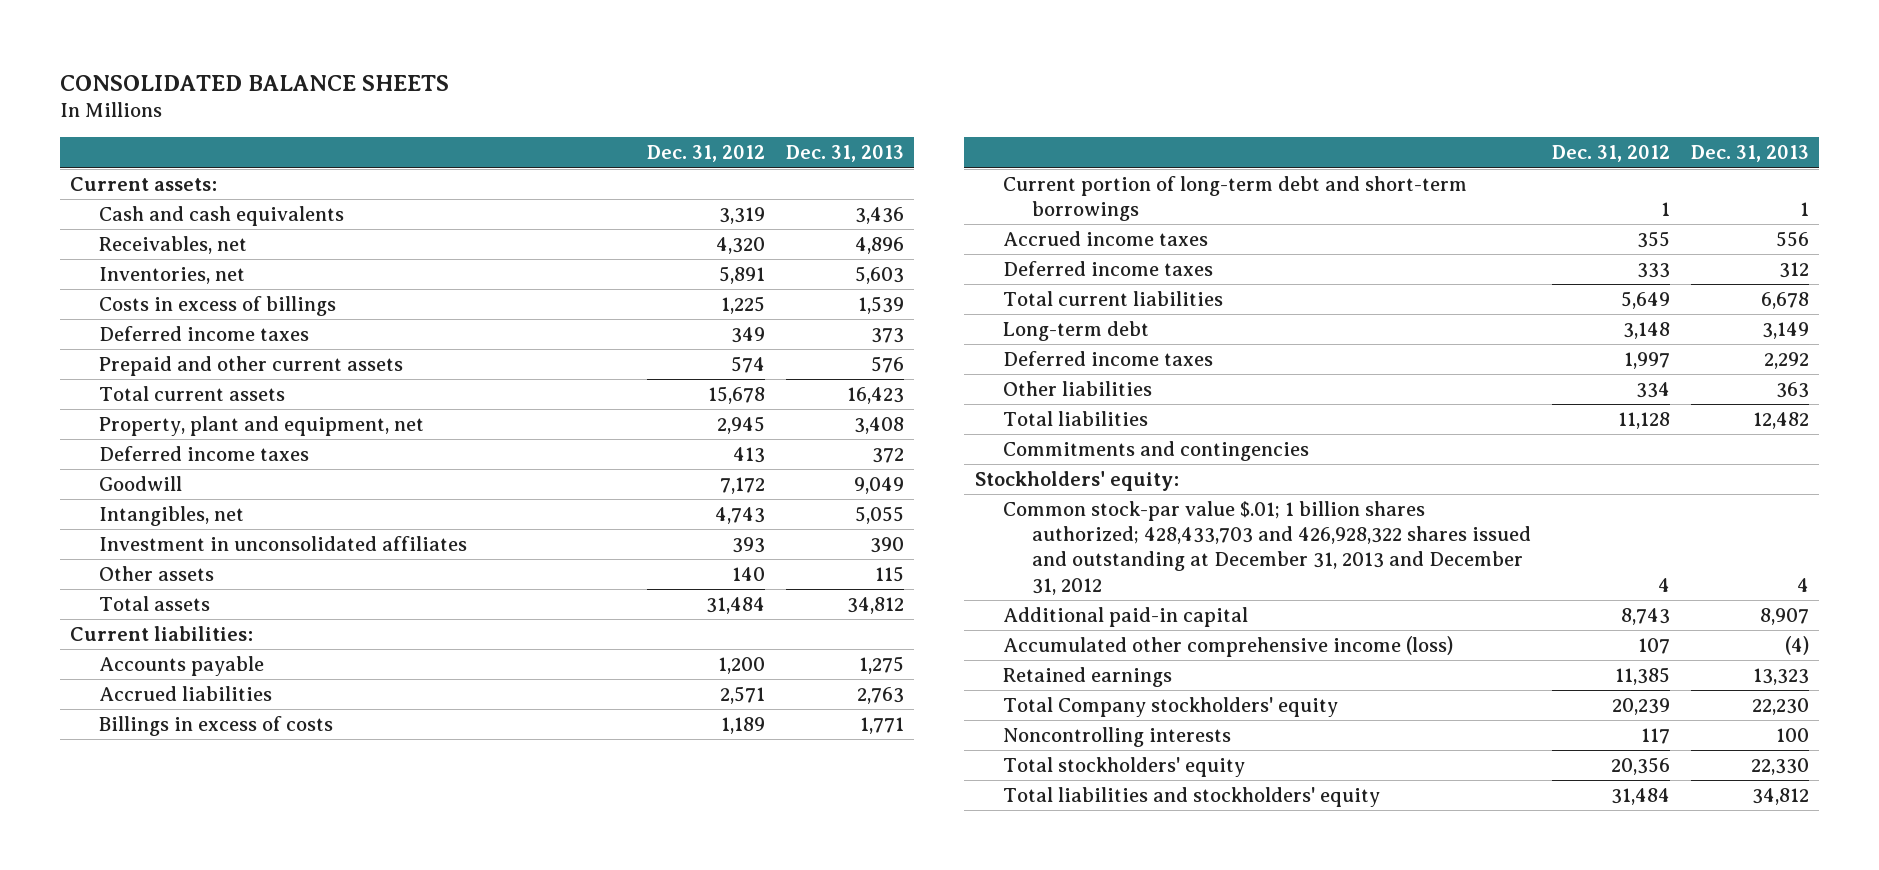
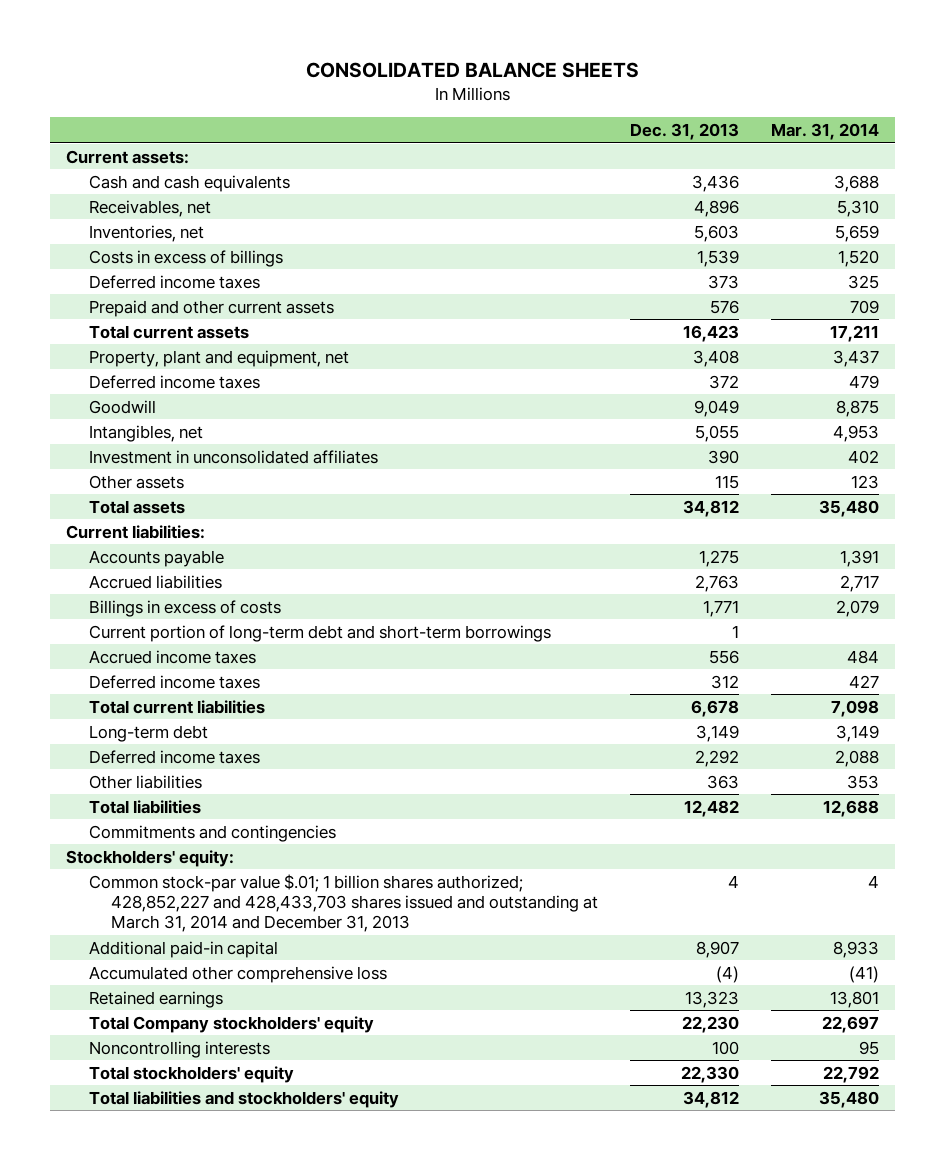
[647,145,766,163] Dec. 31, 2012 -> none
none -> [771,123,880,141] Mar. 31, 2014
[1003,500,1532,595] Common stock-par value $.01; 1 billion shares authorized; 428,433,703 and 426,928,322 shares issued and outstanding at December 31, 2013 and December 31, 2012 -> [88,873,599,933] Common stock-par value $.01; 1 billion shares authorized; 428,852,227 and 428,433,703 shares issued and outstanding at March 31, 2014 and December 31, 2013
[1003,635,1454,657] Accumulated other comprehensive income (loss) -> [88,965,387,983] Accumulated other comprehensive loss

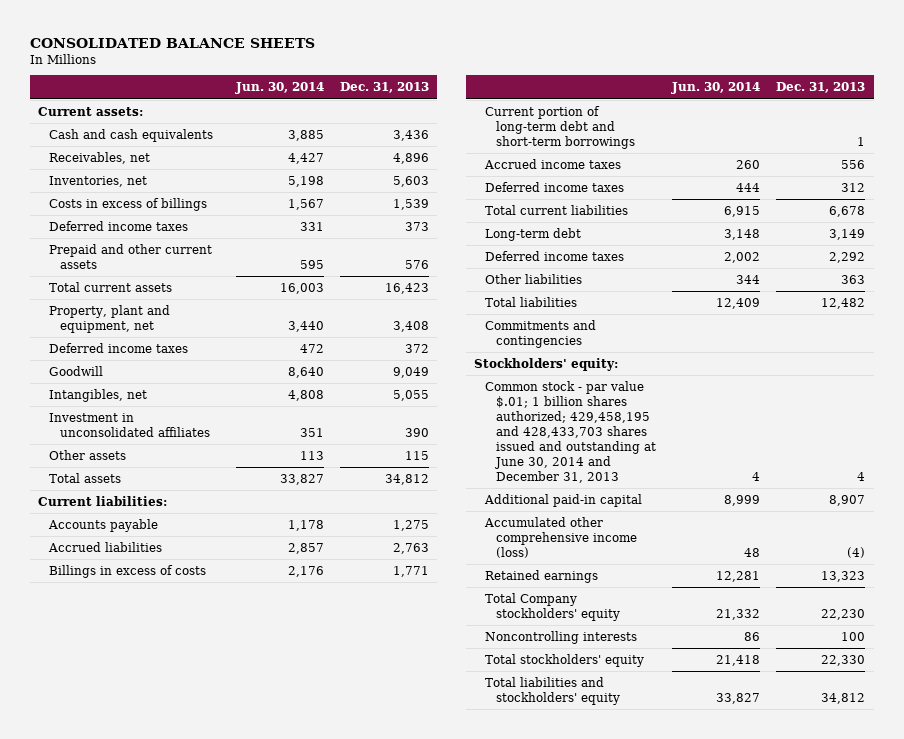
[771,123,880,141] Mar. 31, 2014 -> none
none -> [235,82,325,95] Jun. 30, 2014
[88,873,599,933] Common stock-par value $.01; 1 billion shares authorized; 428,852,227 and 428,433,703 shares issued and outstanding at March 31, 2014 and December 31, 2013 -> [485,380,657,483] Common stock - par value $.01; 1 billion shares authorized; 429,458,195 and 428,433,703 shares issued and outstanding at June 30, 2014 and December 31, 2013
[88,965,387,983] Accumulated other comprehensive loss -> [484,516,638,558] Accumulated other comprehensive income (loss)

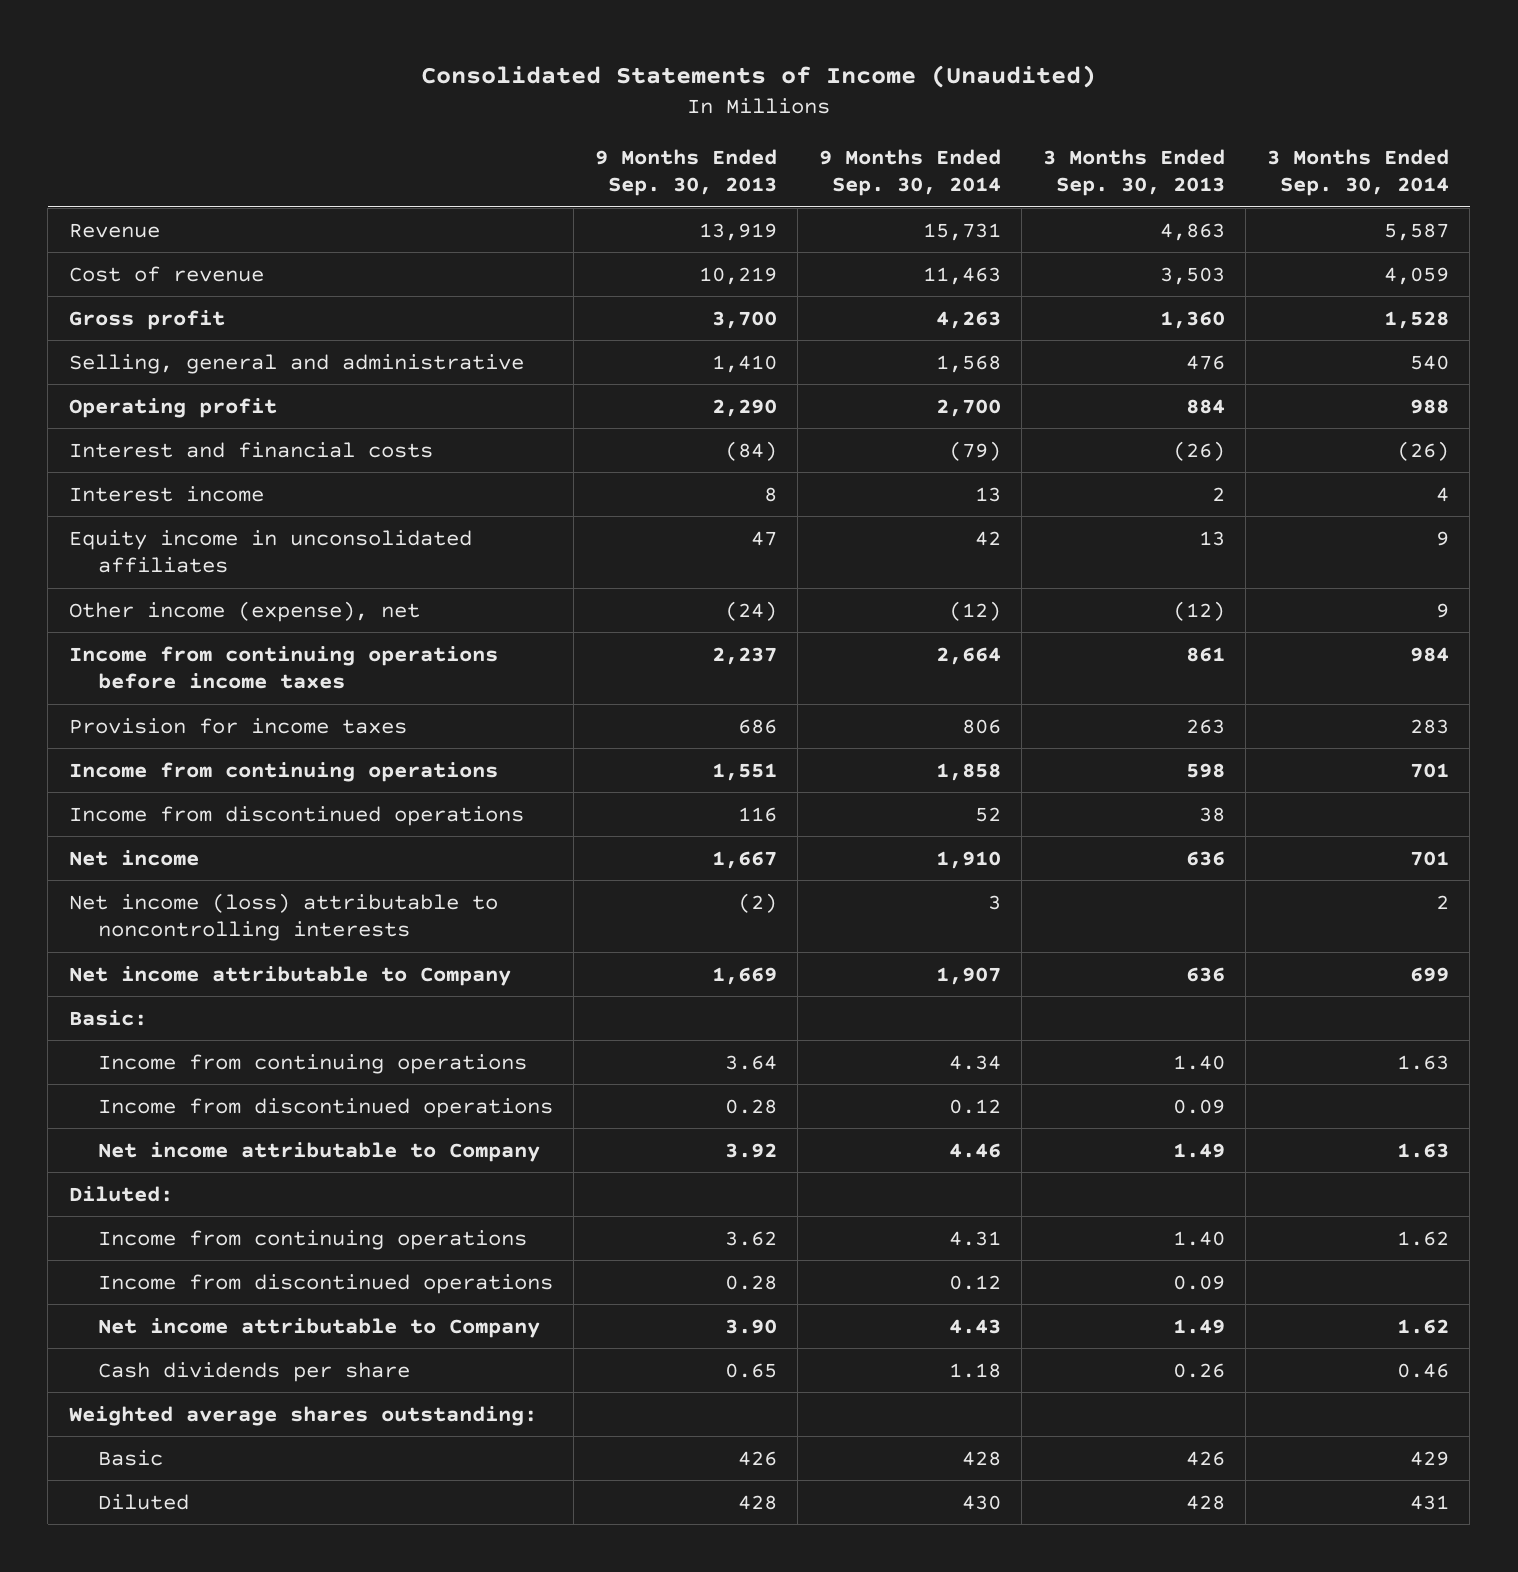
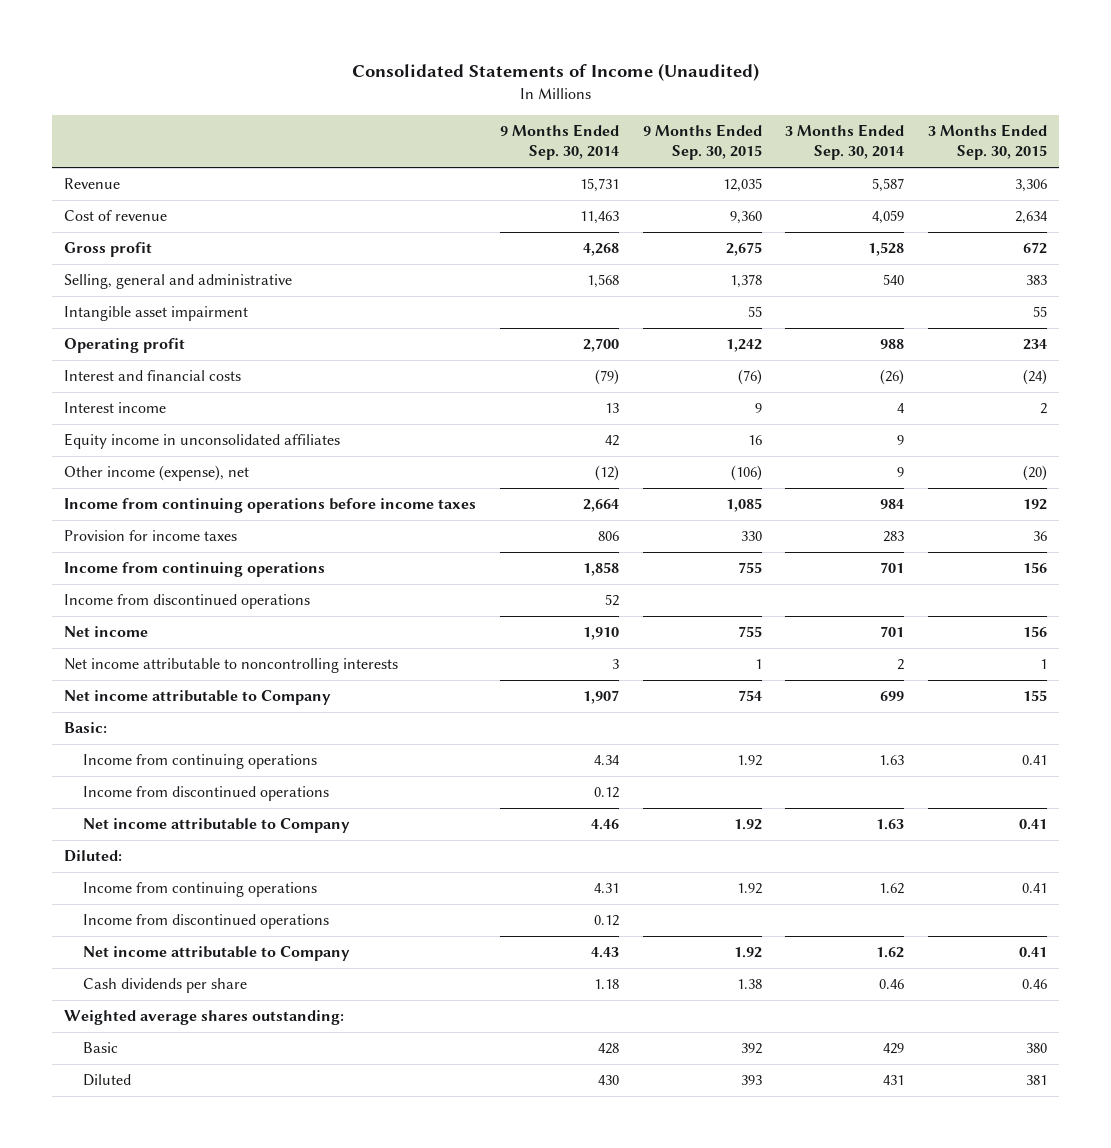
[594,148,777,197] 9 Months Ended Sep. 30, 2013 -> none
[1042,148,1225,197] 3 Months Ended Sep. 30, 2013 -> none
none -> [642,124,762,161] 9 Months Ended Sep. 30, 2015
none -> [928,124,1048,161] 3 Months Ended Sep. 30, 2015
[935,310,1001,329] 4,263 -> [582,243,619,257] 4,268
none -> [64,306,249,322] Intangible asset impairment
[68,892,498,942] Net income (loss) attributable to noncontrolling interests -> [64,658,399,674] Net income attributable to noncontrolling interests

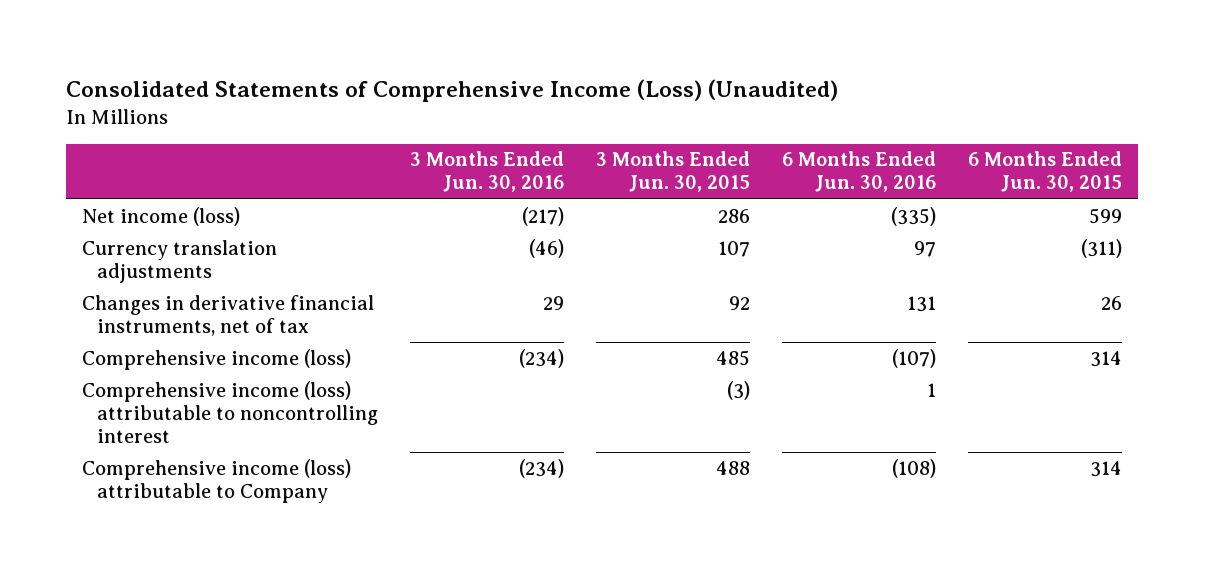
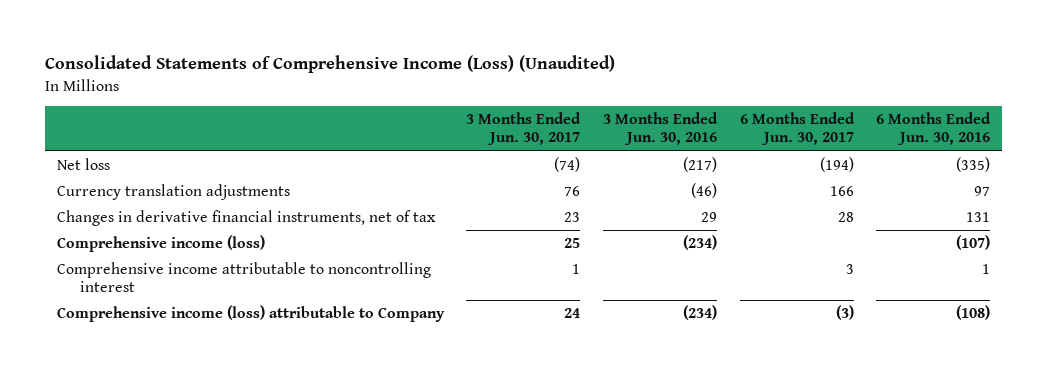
[596,151,751,193] 3 Months Ended Jun. 30, 2015 -> none
[968,151,1123,193] 6 Months Ended Jun. 30, 2015 -> none
none -> [466,112,582,146] 3 Months Ended Jun. 30, 2017
none -> [739,112,855,146] 6 Months Ended Jun. 30, 2017
[82,206,241,226] Net income (loss) -> [56,157,110,170] Net loss
[82,380,379,444] Comprehensive income (loss) attributable to noncontrolling interest -> [56,261,431,293] Comprehensive income attributable to noncontrolling interest

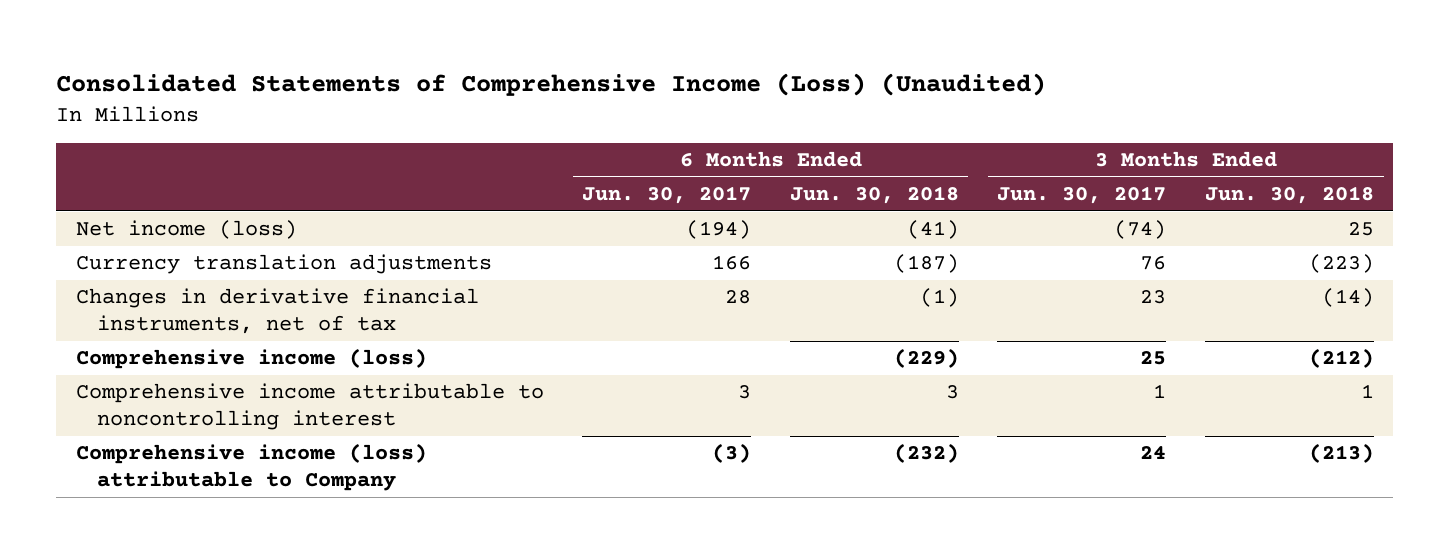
[603,112,719,146] 3 Months Ended Jun. 30, 2016 -> none
[876,112,992,146] 6 Months Ended Jun. 30, 2016 -> none
none -> [789,186,959,205] Jun. 30, 2018
none -> [1204,186,1374,205] Jun. 30, 2018
[56,157,110,170] Net loss -> [75,220,297,240] Net income (loss)

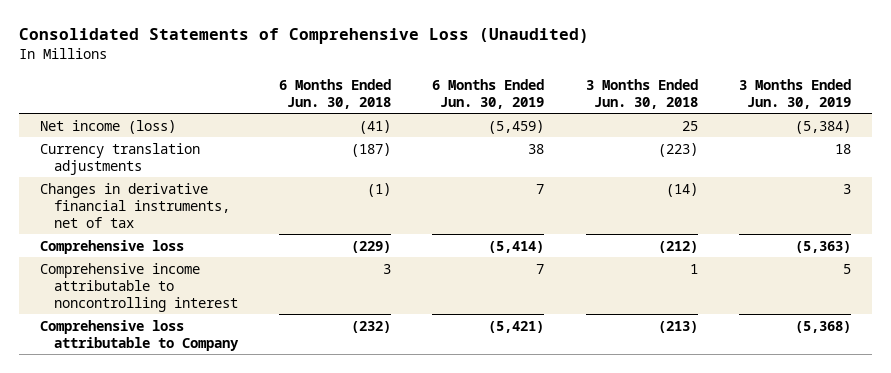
[56,72,1047,96] Consolidated Statements of Comprehensive Income (Loss) (Unaudited) -> [18,28,589,45] Consolidated Statements of Comprehensive Loss (Unaudited)
[582,186,752,205] Jun. 30, 2017 -> none
[997,186,1167,205] Jun. 30, 2017 -> none
none -> [432,78,545,109] 6 Months Ended Jun. 30, 2019
none -> [739,78,852,109] 3 Months Ended Jun. 30, 2019
[75,348,427,370] Comprehensive income (loss) -> [39,239,184,254] Comprehensive loss
[75,443,427,492] Comprehensive income (loss) attributable to Company -> [39,319,239,351] Comprehensive loss attributable to Company

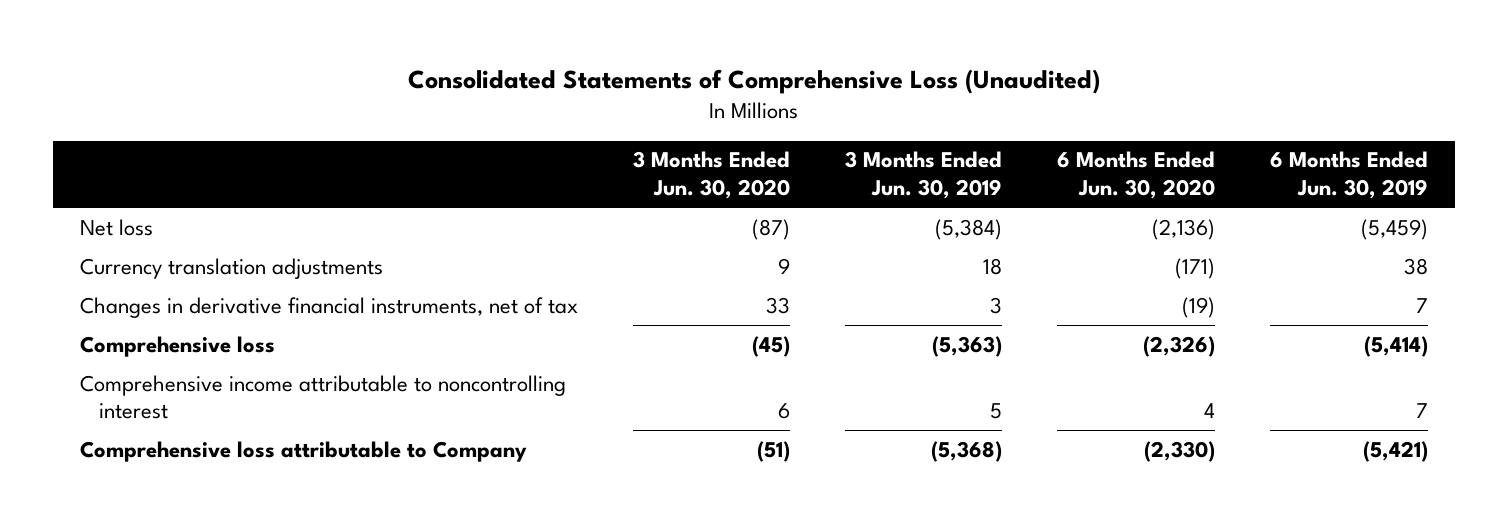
[279,78,392,109] 6 Months Ended Jun. 30, 2018 -> none
[585,78,698,109] 3 Months Ended Jun. 30, 2018 -> none
none -> [633,151,791,200] 3 Months Ended Jun. 30, 2020
none -> [1056,151,1215,200] 6 Months Ended Jun. 30, 2020
[39,119,176,134] Net income (loss) -> [80,218,154,236] Net loss

